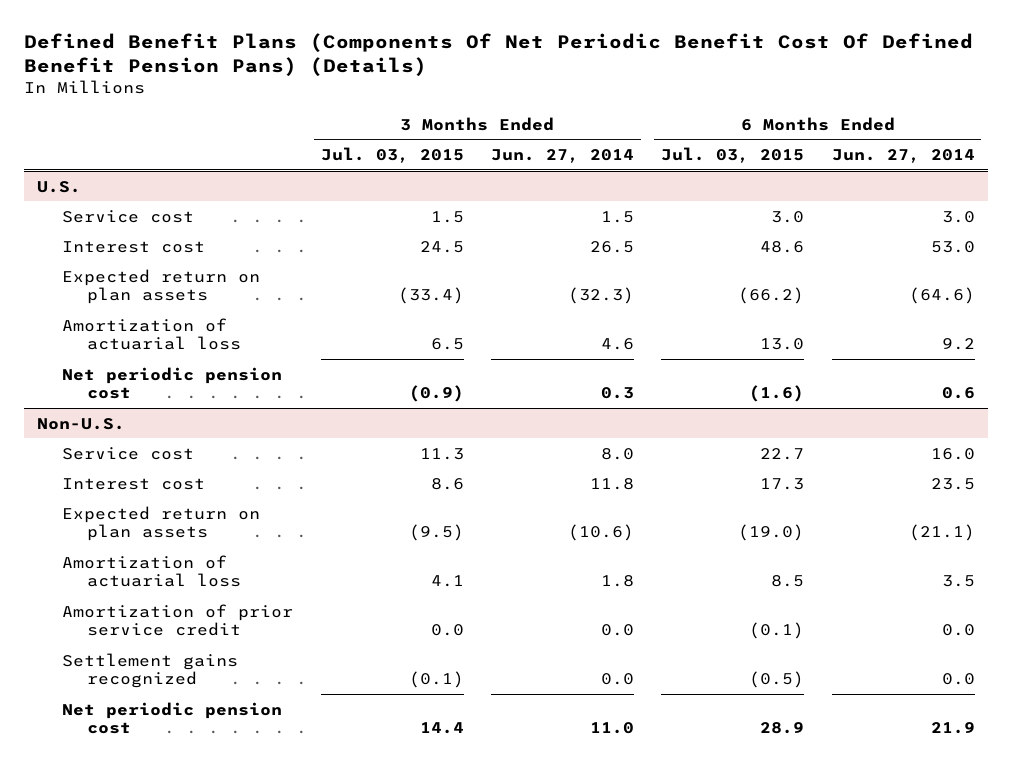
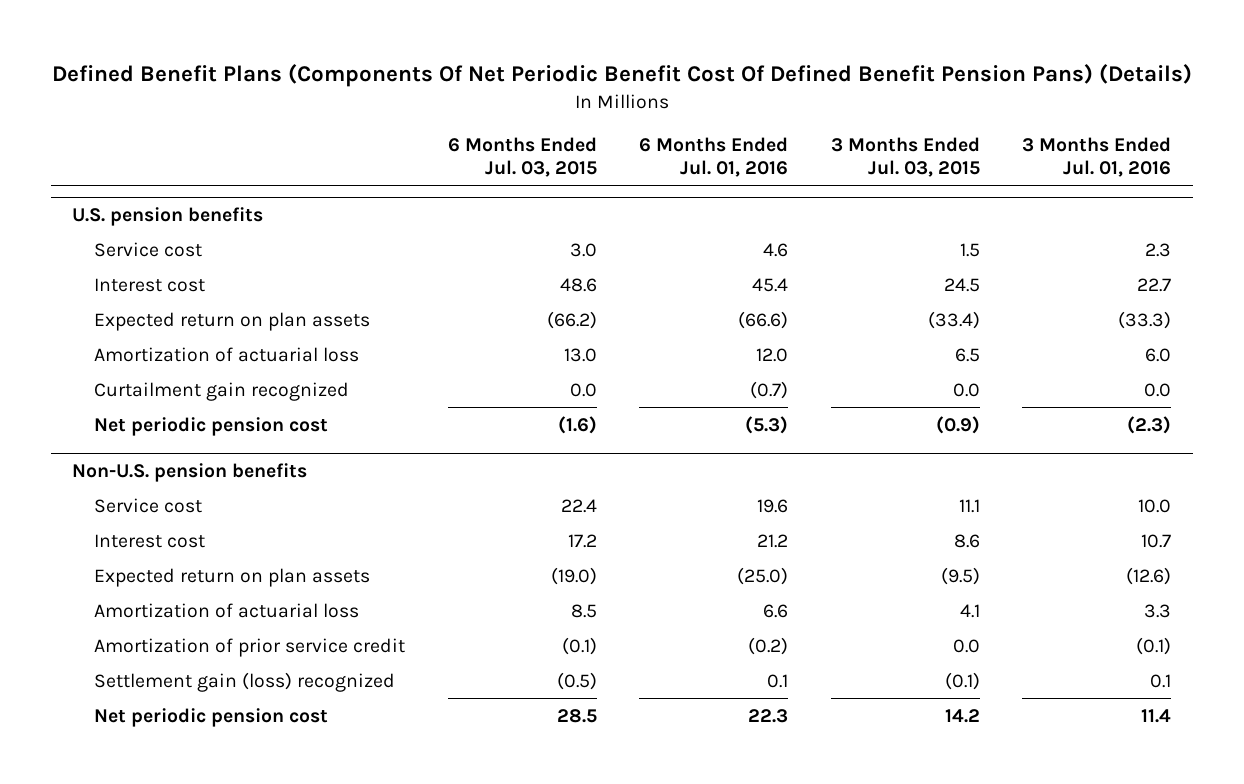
[490,149,634,164] Jun. 27, 2014 -> none
[831,149,975,164] Jun. 27, 2014 -> none
none -> [639,137,789,177] 6 Months Ended Jul. 01, 2016
none -> [1022,137,1172,177] 3 Months Ended Jul. 01, 2016
[37,180,82,193] U.S. -> [72,207,264,227] U.S. pension benefits
none -> [94,381,350,401] Curtailment gain recognized
[37,417,126,430] Non-U.S. -> [72,463,308,483] Non-U.S. pension benefits
[419,447,464,460] 11.3 -> [958,498,980,513] 11.1
[760,447,805,460] 22.7 -> [560,498,597,513] 22.4
[760,477,805,490] 17.3 -> [567,533,597,548] 17.2
[62,652,239,689] Settlement gains recognized -> [94,671,396,692] Settlement gain (loss) recognized
[419,722,464,735] 14.4 -> [944,708,980,723] 14.2
[760,722,805,735] 28.9 -> [556,708,597,723] 28.5

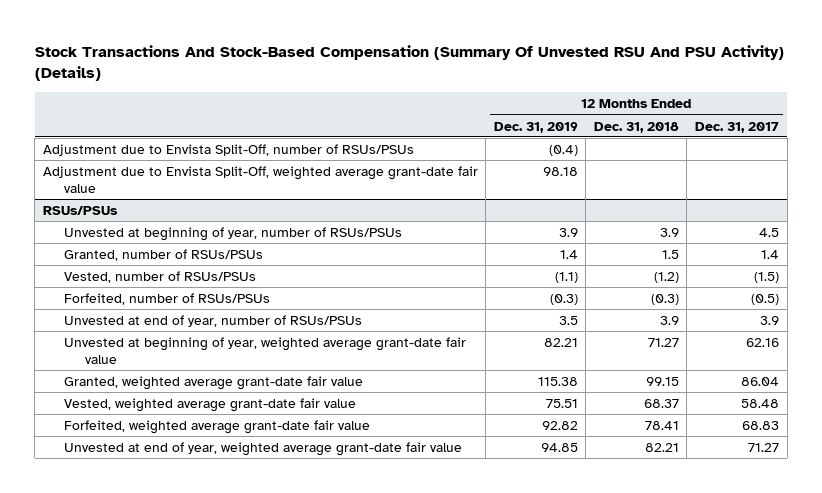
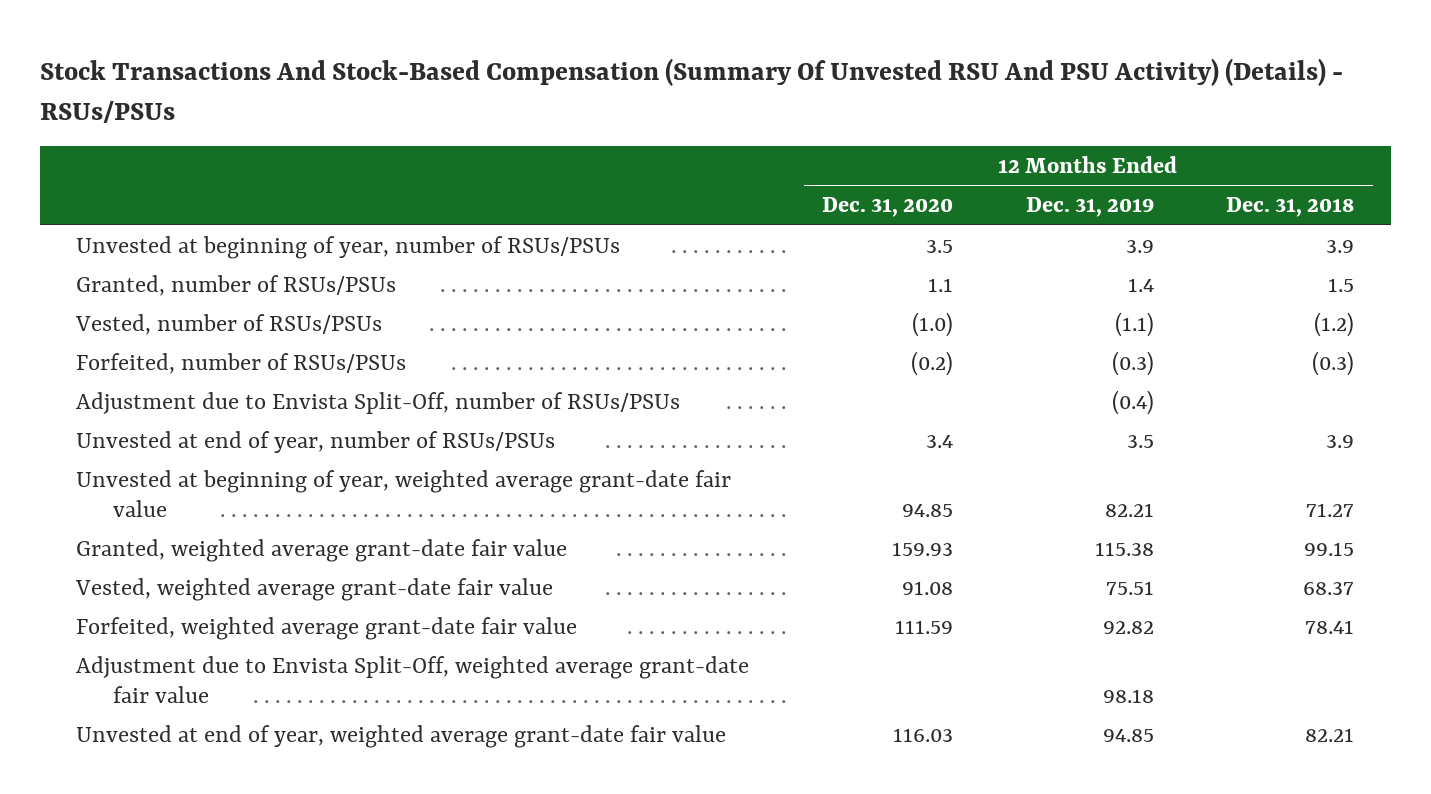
[34,44,784,82] Stock Transactions And Stock-Based Compensation (Summary Of Unvested RSU And PSU Activity) (Details) -> [39,57,1343,124] Stock Transactions And Stock-Based Compensation (Summary Of Unvested RSU And PSU Activity) (Details) - RSUs/PSUs
[695,121,780,133] Dec. 31, 2017 -> none
none -> [821,197,953,218] Dec. 31, 2020
[42,205,118,215] RSUs/PSUs -> none
[42,143,414,156] Adjustment due to Envista Split-Off, number of RSUs/PSUs -> [76,392,681,415] Adjustment due to Envista Split-Off, number of RSUs/PSUs
[42,165,478,194] Adjustment due to Envista Split-Off, weighted average grant-date fair value -> [76,656,750,703] Adjustment due to Envista Split-Off, weighted average grant-date fair value

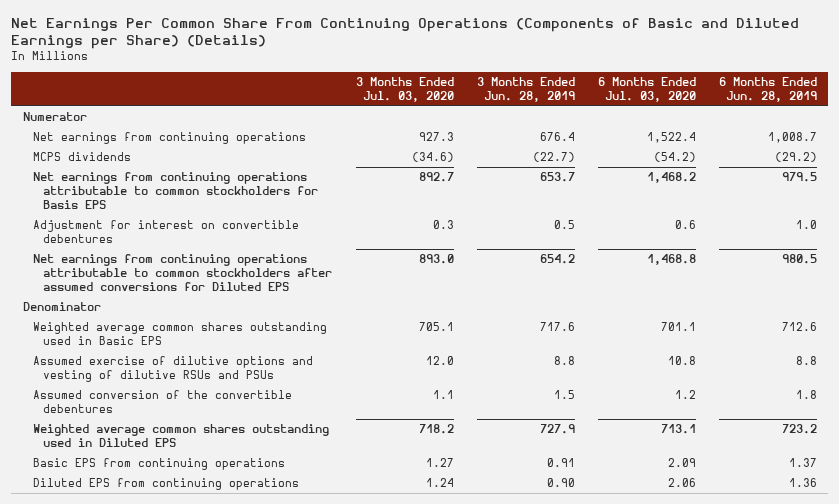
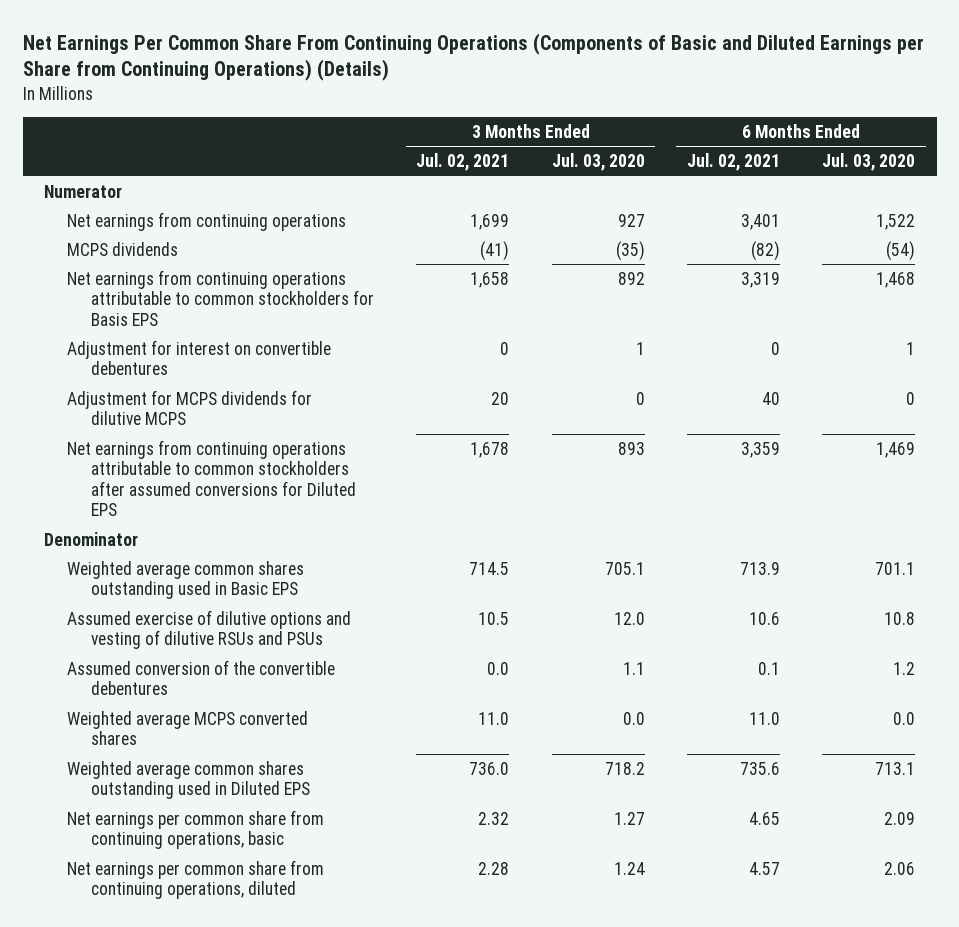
[10,18,799,50] Net Earnings Per Common Share From Continuing Operations (Components of Basic and Diluted Earnings per Share) (Details) -> [22,32,924,82] Net Earnings Per Common Share From Continuing Operations (Components of Basic and Diluted Earnings per Share from Continuing Operations) (Details)
[476,76,575,102] 3 Months Ended Jun. 28, 2019 -> none
[718,76,817,102] 6 Months Ended Jun. 28, 2019 -> none
none -> [416,153,510,172] Jul. 02, 2021
none -> [687,153,781,172] Jul. 02, 2021
[418,132,454,142] 927.3 -> [617,213,645,227] 927
[646,132,696,144] 1,522.4 -> [876,213,916,230] 1,522
[411,152,454,163] (34.6) -> [615,240,645,261] (35)
[653,152,696,163] (54.2) -> [886,240,916,261] (54)
[418,172,454,183] 892.7 -> [617,271,645,285] 892
[646,172,696,184] 1,468.2 -> [876,271,916,288] 1,468
[432,220,454,230] 0.3 -> [635,341,645,355] 1
[674,220,696,230] 0.6 -> [906,341,916,355] 1
none -> [67,389,313,426] Adjustment for MCPS dividends for dilutive MCPS
[418,254,454,265] 893.0 -> [617,441,645,455] 893
[646,254,696,266] 1,468.8 -> [876,441,916,458] 1,469
none -> [67,710,309,746] Weighted average MCPS converted shares
[32,458,285,471] Basic EPS from continuing operations -> [67,809,325,850] Net earnings per common share from continuing operations, basic
[32,478,299,491] Diluted EPS from continuing operations -> [67,859,325,900] Net earnings per common share from continuing operations, diluted

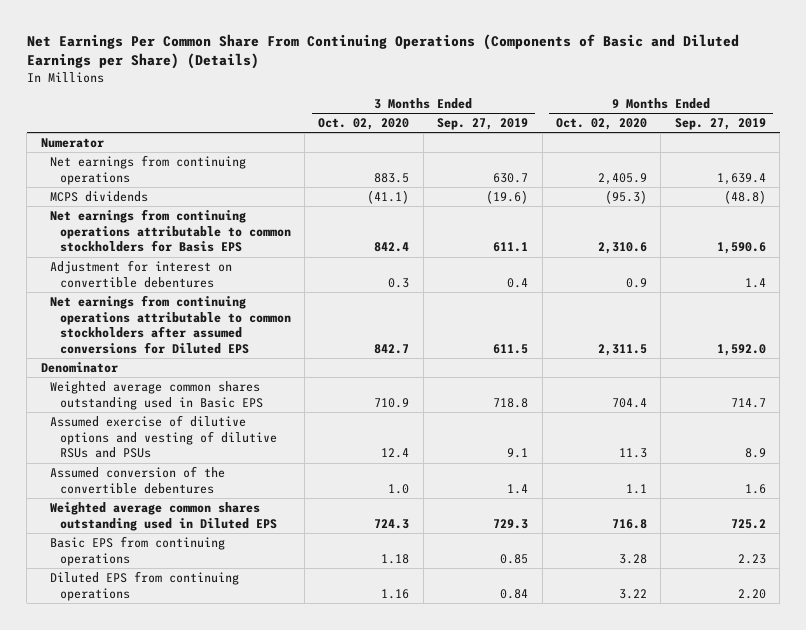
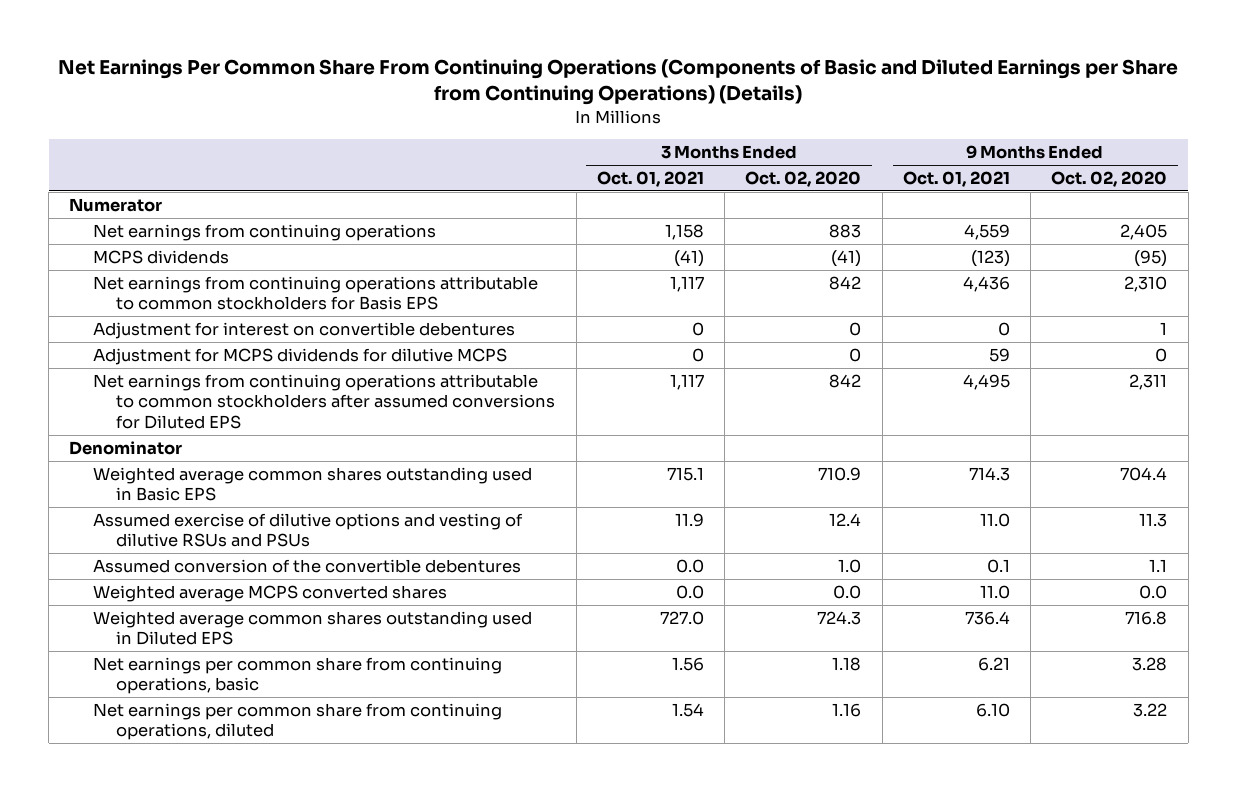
[26,33,739,70] Net Earnings Per Common Share From Continuing Operations (Components of Basic and Diluted Earnings per Share) (Details) -> [58,59,1179,106] Net Earnings Per Common Share From Continuing Operations (Components of Basic and Diluted Earnings per Share from Continuing Operations) (Details)
[437,118,529,131] Sep. 27, 2019 -> none
[674,118,766,131] Sep. 27, 2019 -> none
none -> [596,171,704,188] Oct. 01, 2021
none -> [902,171,1010,188] Oct. 01, 2021
[374,172,410,183] 883.5 -> [829,224,862,239] 883
[598,172,648,185] 2,405.9 -> [1120,224,1168,241] 2,405
[367,189,410,204] (41.1) -> [831,250,862,268] (41)
[605,189,648,204] (95.3) -> [1134,250,1168,268] (95)
[374,242,410,253] 842.4 -> [829,276,862,291] 842
[598,242,648,255] 2,310.6 -> [1124,276,1168,293] 2,310
[388,277,410,288] 0.3 -> [849,322,862,337] 0
[626,277,648,288] 0.9 -> [1160,322,1168,336] 1
none -> [92,348,507,366] Adjustment for MCPS dividends for dilutive MCPS
[374,343,410,354] 842.7 -> [829,374,862,389] 842
[598,343,648,356] 2,311.5 -> [1129,374,1168,391] 2,311
none -> [92,585,447,603] Weighted average MCPS converted shares
[50,535,226,566] Basic EPS from continuing operations -> [92,657,502,695] Net earnings per common share from continuing operations, basic
[50,570,240,601] Diluted EPS from continuing operations -> [92,703,502,741] Net earnings per common share from continuing operations, diluted

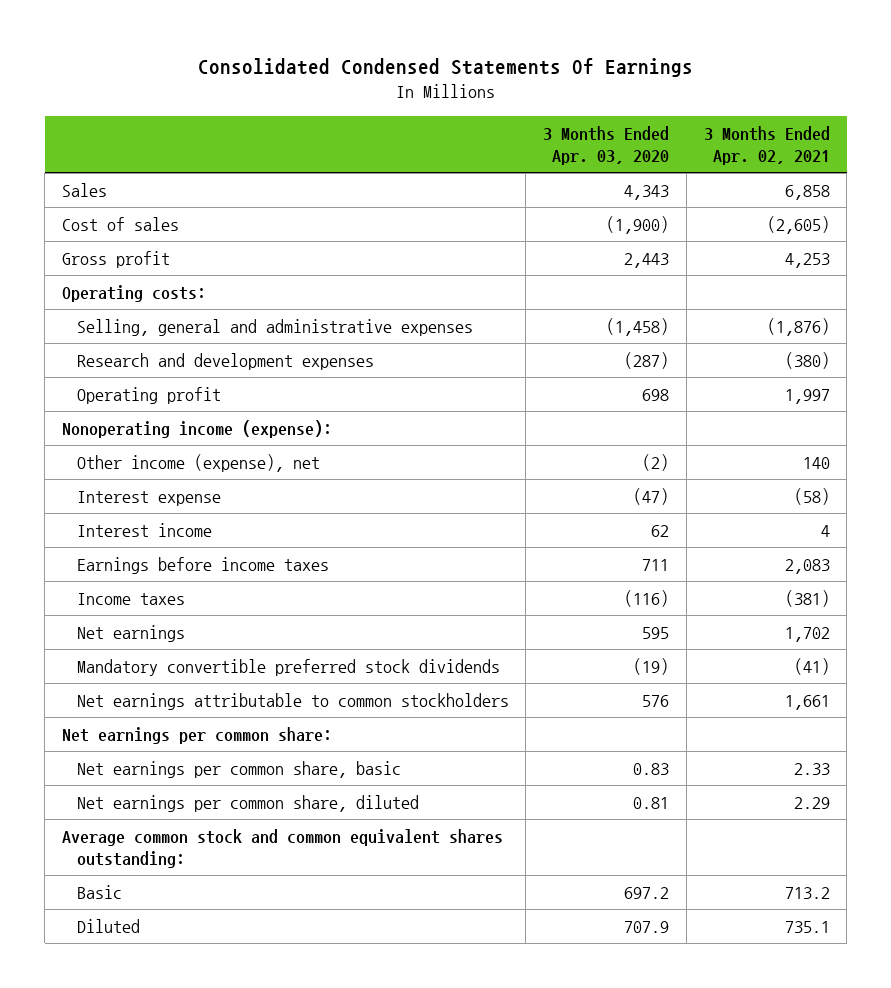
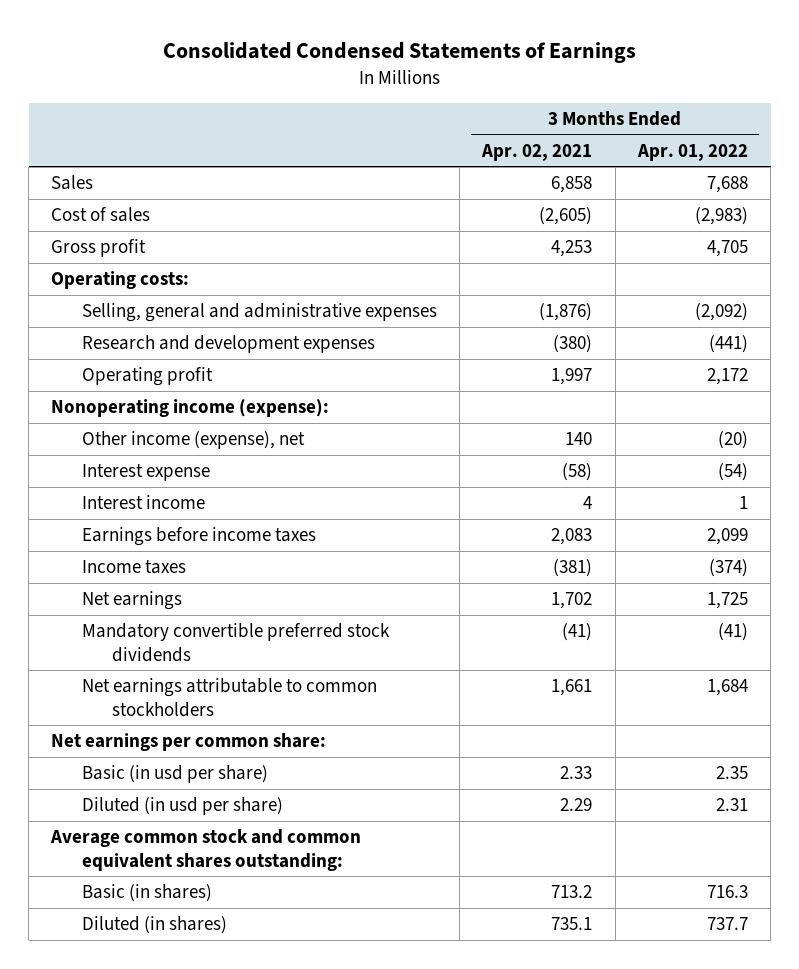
[197,57,693,77] Consolidated Condensed Statements Of Earnings -> [162,42,636,64] Consolidated Condensed Statements of Earnings
[543,125,670,165] 3 Months Ended Apr. 03, 2020 -> none
none -> [637,143,749,161] Apr. 01, 2022
[76,760,401,778] Net earnings per common share, basic -> [81,765,268,784] Basic (in usd per share)
[76,794,419,812] Net earnings per common share, diluted -> [81,797,283,816] Diluted (in usd per share)
[76,884,122,899] Basic -> [81,884,212,903] Basic (in shares)
[76,918,140,933] Diluted -> [81,916,227,935] Diluted (in shares)

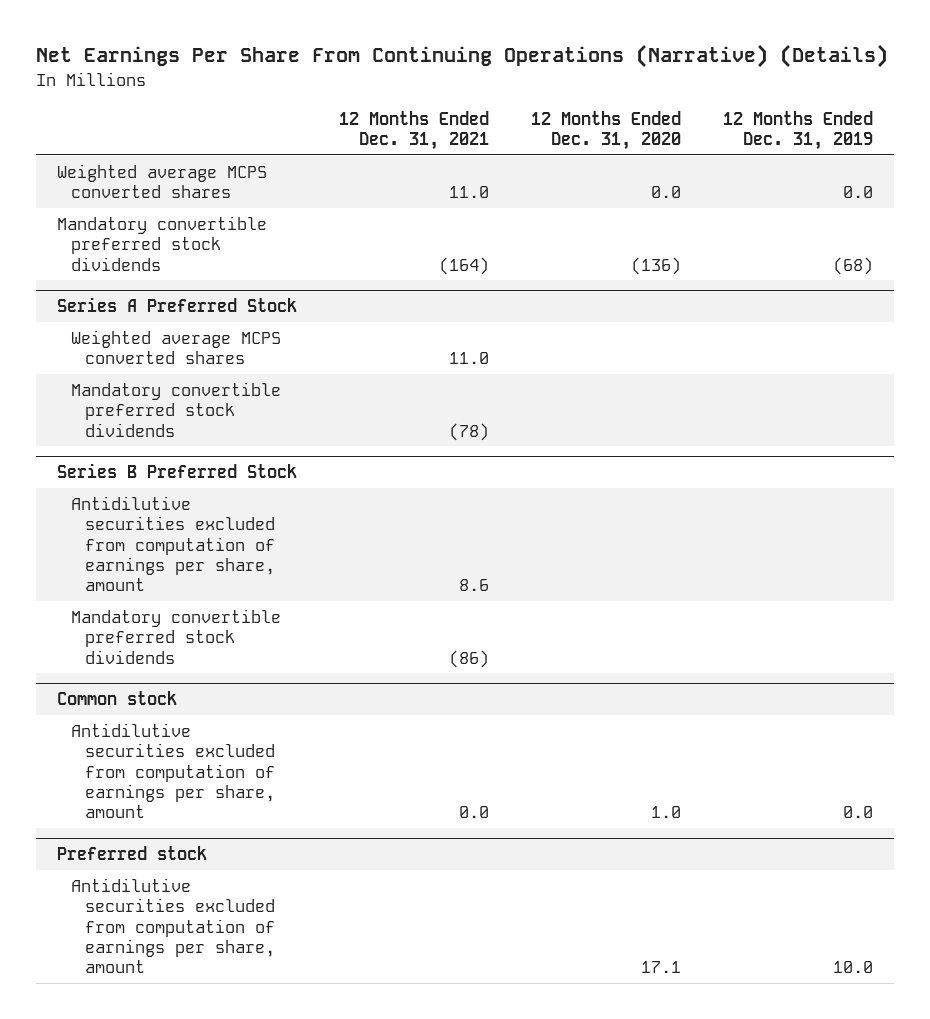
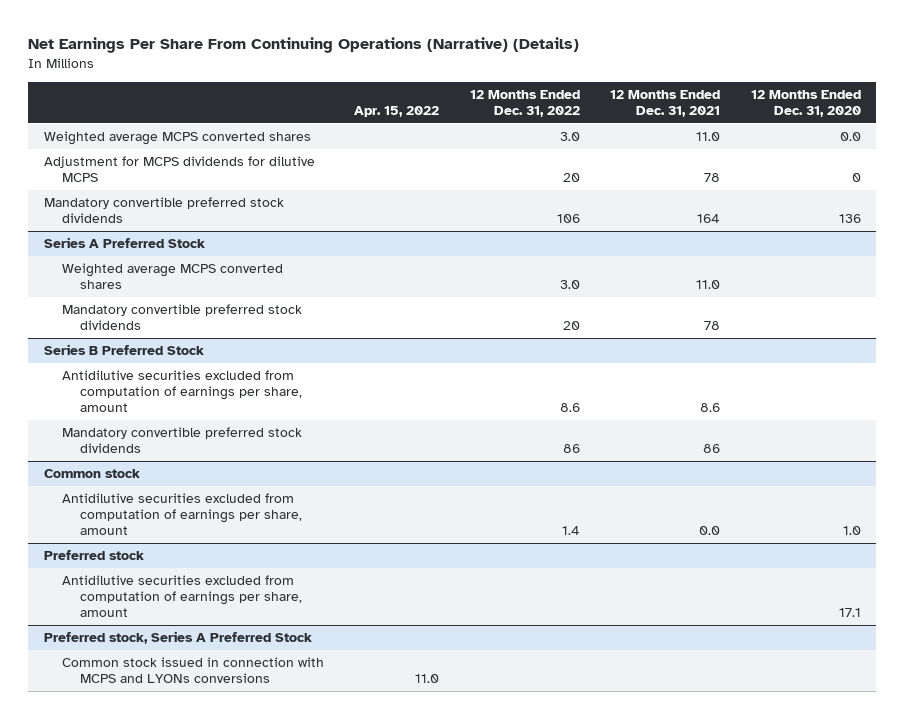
[723,110,874,150] 12 Months Ended Dec. 31, 2019 -> none
none -> [354,105,440,117] Apr. 15, 2022
none -> [469,89,580,117] 12 Months Ended Dec. 31, 2022
none -> [43,156,315,183] Adjustment for MCPS dividends for dilutive MCPS
[438,256,489,275] (164) -> [697,214,721,224] 164
[630,256,681,275] (136) -> [838,214,861,224] 136
[448,422,489,441] (78) -> [704,321,721,331] 78
[448,649,489,668] (86) -> [703,444,721,454] 86
none -> [43,631,312,645] Preferred stock, Series A Preferred Stock
none -> [61,657,324,684] Common stock issued in connection with MCPS and LYONs conversions

